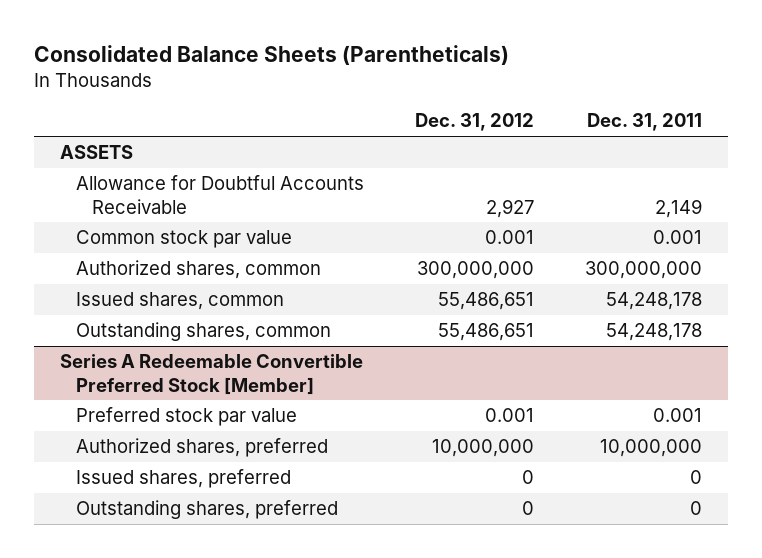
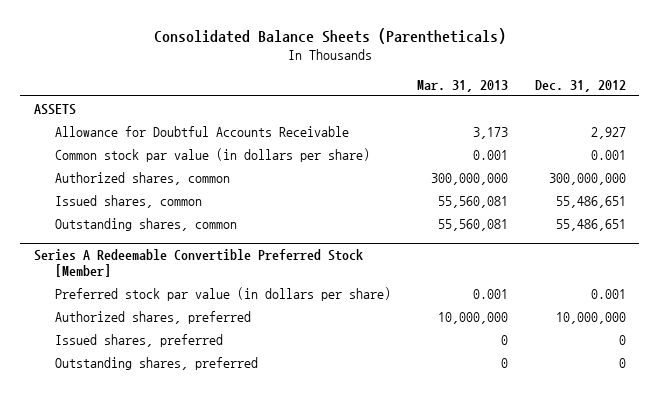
[587,113,703,132] Dec. 31, 2011 -> none
none -> [417,79,509,92] Mar. 31, 2013
[75,230,292,249] Common stock par value -> [54,147,370,162] Common stock par value (in dollars per share)
[75,407,297,427] Preferred stock par value -> [54,286,391,301] Preferred stock par value (in dollars per share)

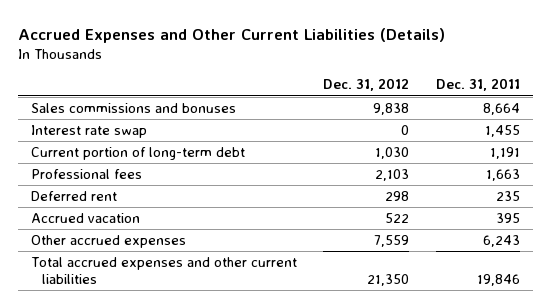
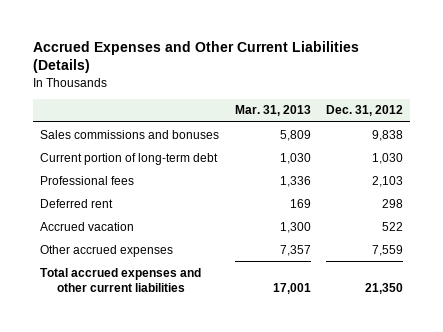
[435,78,520,92] Dec. 31, 2011 -> none
none -> [234,105,311,117] Mar. 31, 2013
[30,124,147,138] Interest rate swap -> none

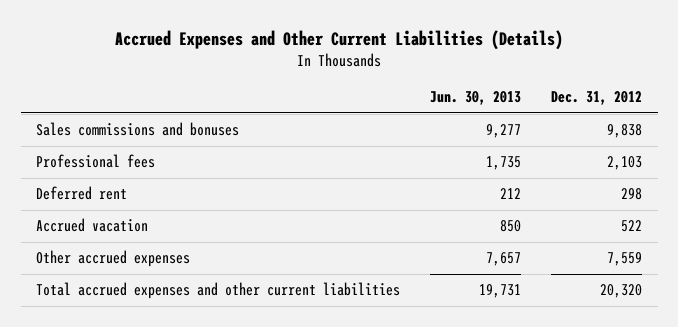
[234,105,311,117] Mar. 31, 2013 -> none
none -> [430,91,522,106] Jun. 30, 2013
[40,152,219,165] Current portion of long-term debt -> none
[364,283,403,295] 21,350 -> [600,284,643,299] 20,320

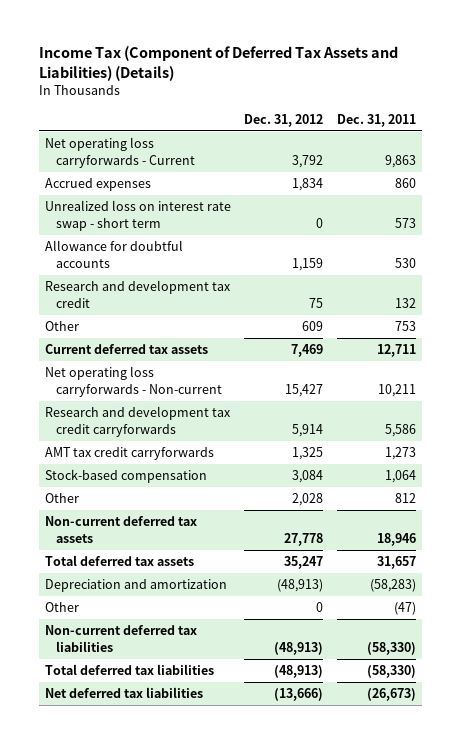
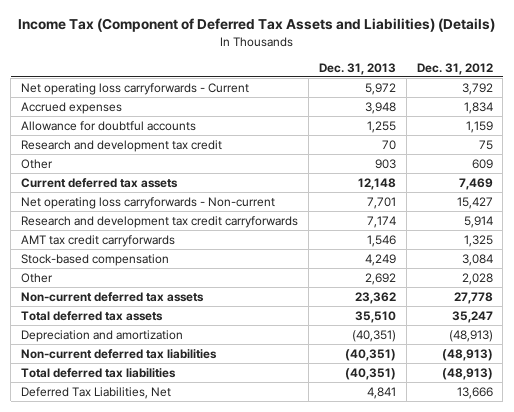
[336,113,416,127] Dec. 31, 2011 -> none
none -> [318,62,396,75] Dec. 31, 2013
[45,200,232,231] Unrealized loss on interest rate swap - short term -> none
[45,602,80,613] Other -> none
[45,687,204,699] Net deferred tax liabilities -> [21,386,172,399] Deferred Tax Liabilities, Net
[274,688,324,702] (13,666) -> [456,386,493,399] 13,666

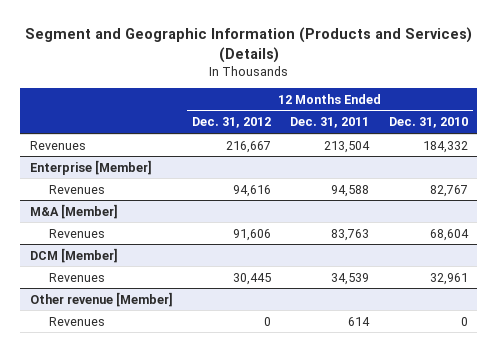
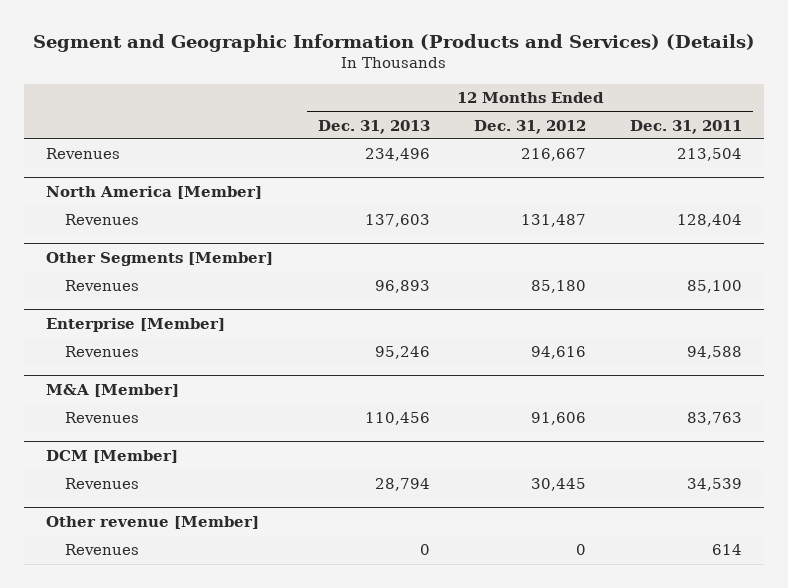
[388,117,468,129] Dec. 31, 2010 -> none
none -> [317,119,430,134] Dec. 31, 2013
none -> [46,186,263,200] North America [Member]
none -> [65,214,140,226] Revenues
none -> [46,252,274,267] Other Segments [Member]
none -> [65,280,140,292] Revenues

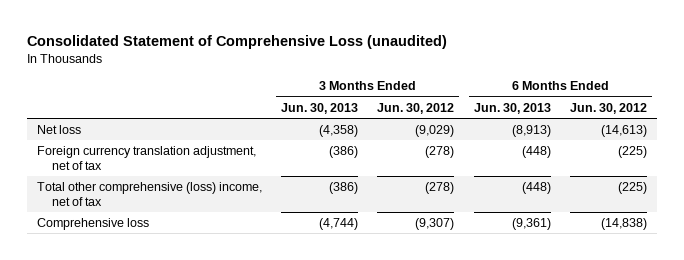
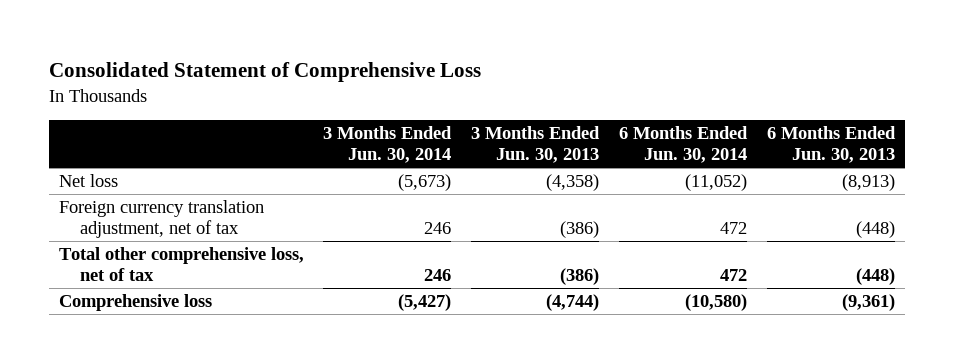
[26,35,447,50] Consolidated Statement of Comprehensive Loss (unaudited) -> [48,62,481,83] Consolidated Statement of Comprehensive Loss
[377,102,455,114] Jun. 30, 2012 -> none
[570,102,648,114] Jun. 30, 2012 -> none
none -> [323,126,453,164] 3 Months Ended Jun. 30, 2014
none -> [618,126,748,164] 6 Months Ended Jun. 30, 2014
[36,181,262,206] Total other comprehensive (loss) income, net of tax -> [58,246,304,281] Total other comprehensive loss, net of tax

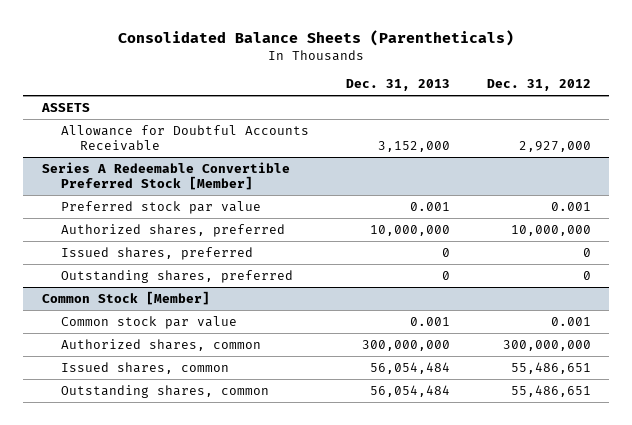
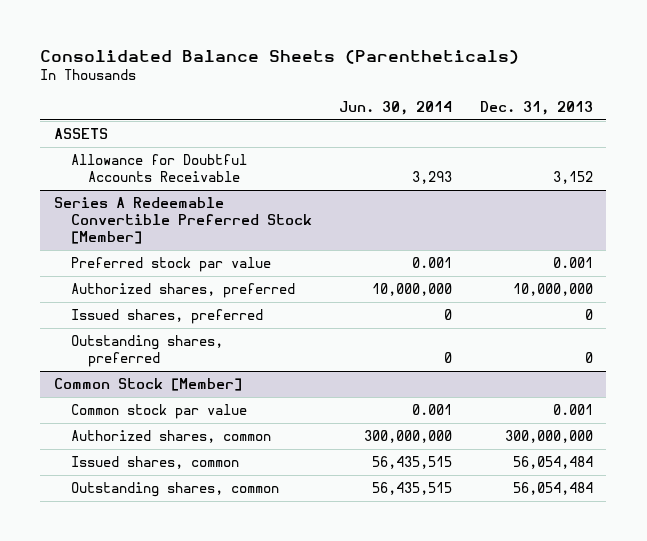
[486,79,591,92] Dec. 31, 2012 -> none
none -> [339,101,453,116] Jun. 30, 2014
[377,141,450,153] 3,152,000 -> [552,171,593,185] 3,152

